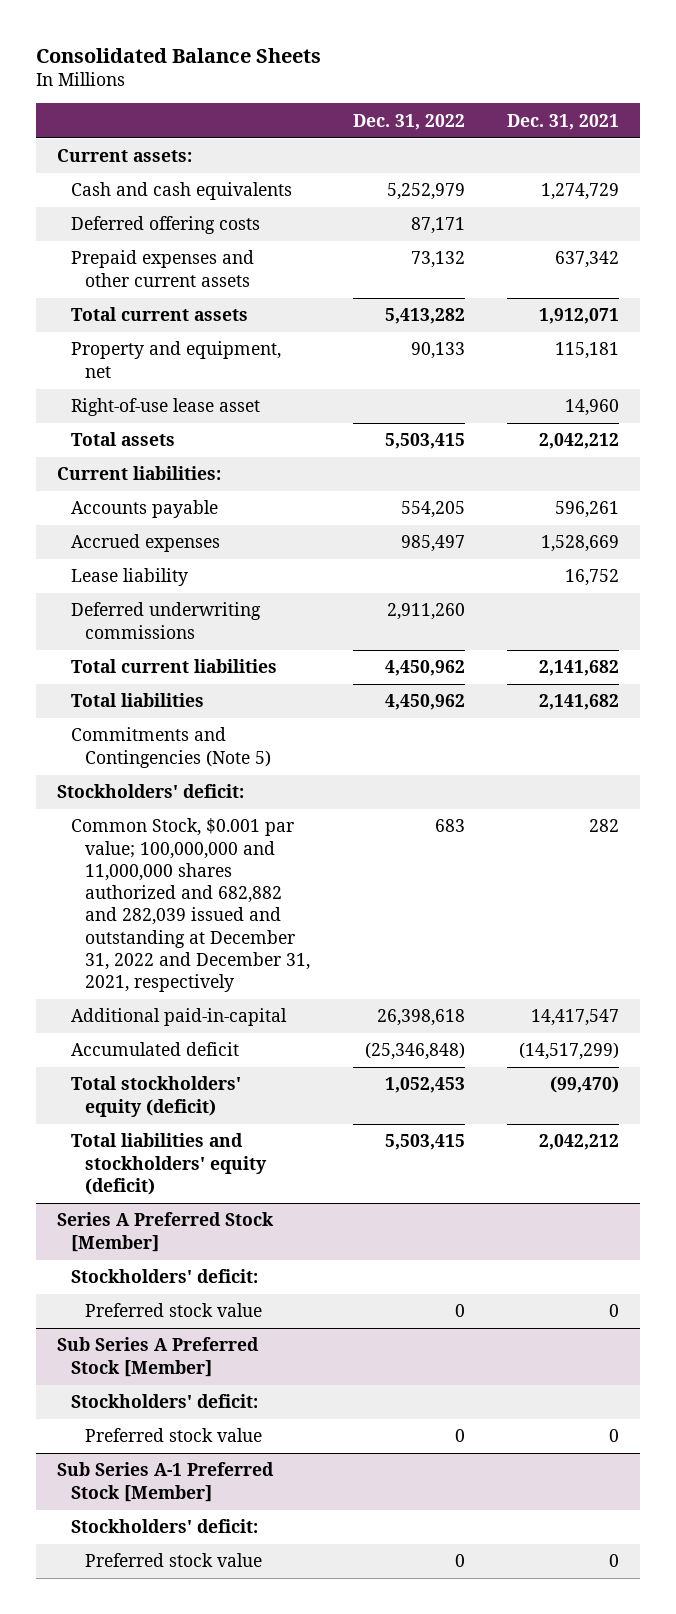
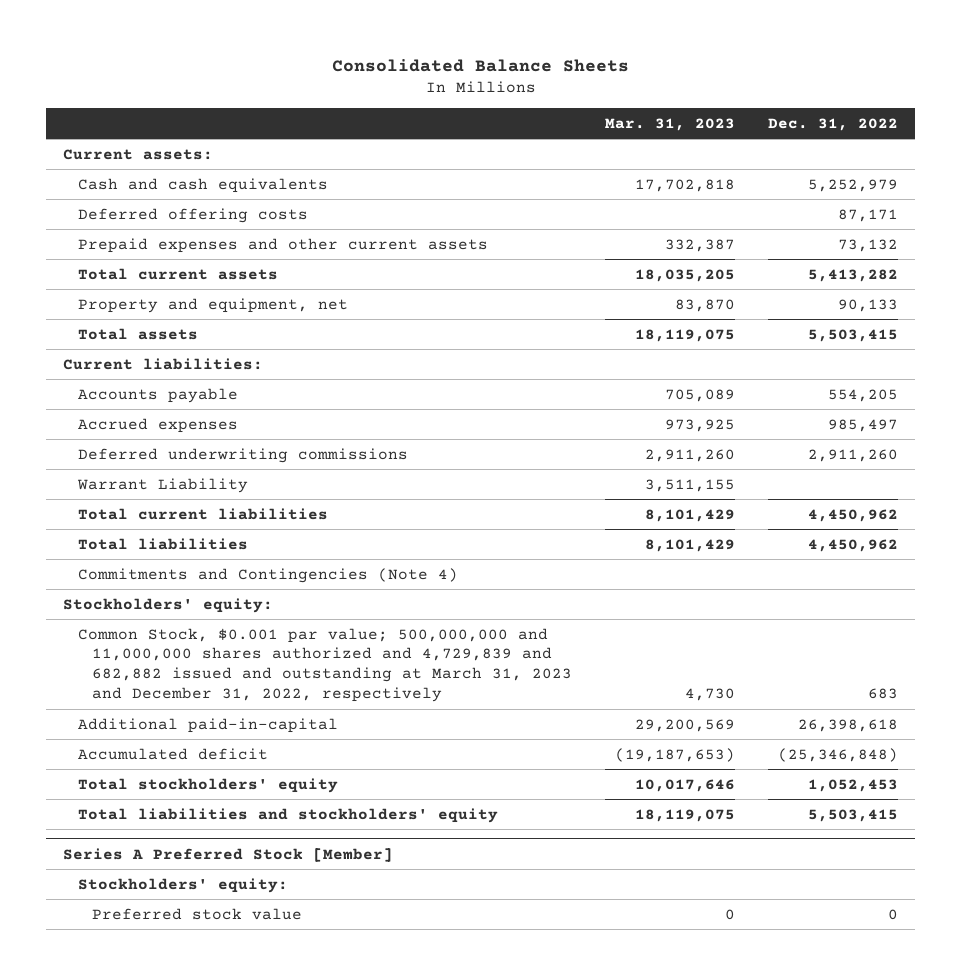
[507,113,620,130] Dec. 31, 2021 -> none
none -> [605,117,736,131] Mar. 31, 2023
[71,398,261,417] Right-of-use lease asset -> none
[71,568,189,587] Lease liability -> none
none -> [76,477,248,493] Warrant Liability
[71,727,272,768] Commitments and Contingencies (Note 5) -> [77,567,458,583] Commitments and Contingencies (Note 4)
[56,784,244,799] Stockholders' deficit: -> [63,597,274,613] Stockholders' equity:
[71,818,311,993] Common Stock, $0.001 par value; 100,000,000 and 11,000,000 shares authorized and 682,882 and 282,039 issued and outstanding at December 31, 2022 and December 31, 2021, respectively -> [77,627,572,703] Common Stock, $0.001 par value; 500,000,000 and 11,000,000 shares authorized and 4,729,839 and 682,882 issued and outstanding at March 31, 2023 and December 31, 2022, respectively
[71,1076,242,1117] Total stockholders' equity (deficit) -> [77,777,338,793] Total stockholders' equity
[71,1133,268,1195] Total liabilities and stockholders' equity (deficit) -> [77,807,498,823] Total liabilities and stockholders' equity
[85,1303,263,1318] Preferred stock value -> none
[56,1337,259,1377] Sub Series A Preferred Stock [Member] -> none
[71,1394,259,1409] Stockholders' deficit: -> none
[85,1428,263,1443] Preferred stock value -> none
[56,1462,274,1502] Sub Series A-1 Preferred Stock [Member] -> none
[71,1519,259,1534] Stockholders' deficit: -> none
[71,1269,259,1284] Stockholders' deficit: -> [77,877,288,893] Stockholders' equity:

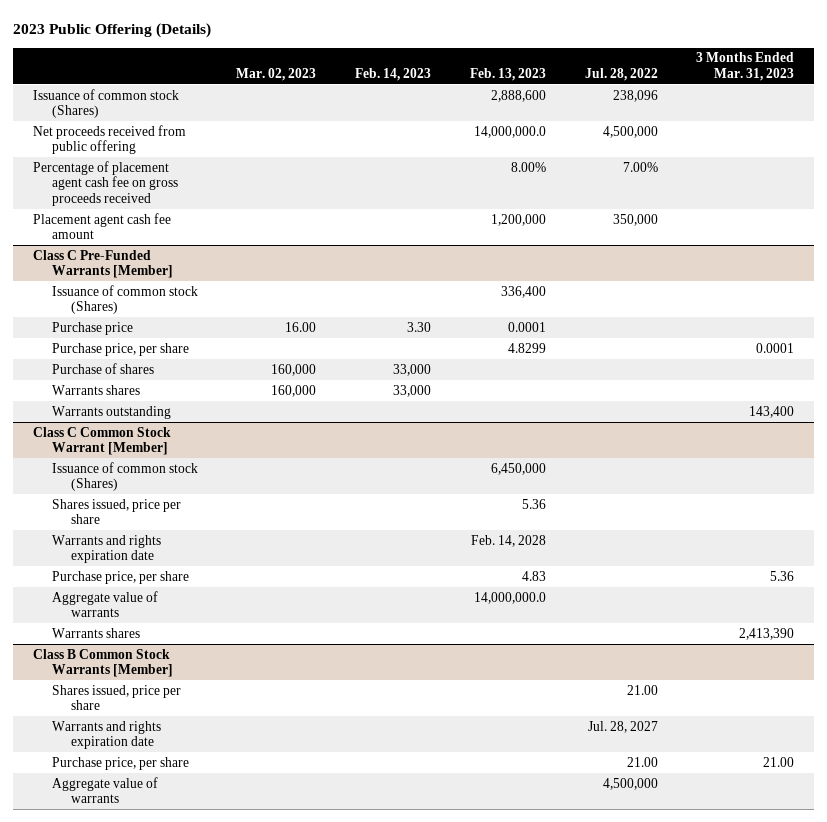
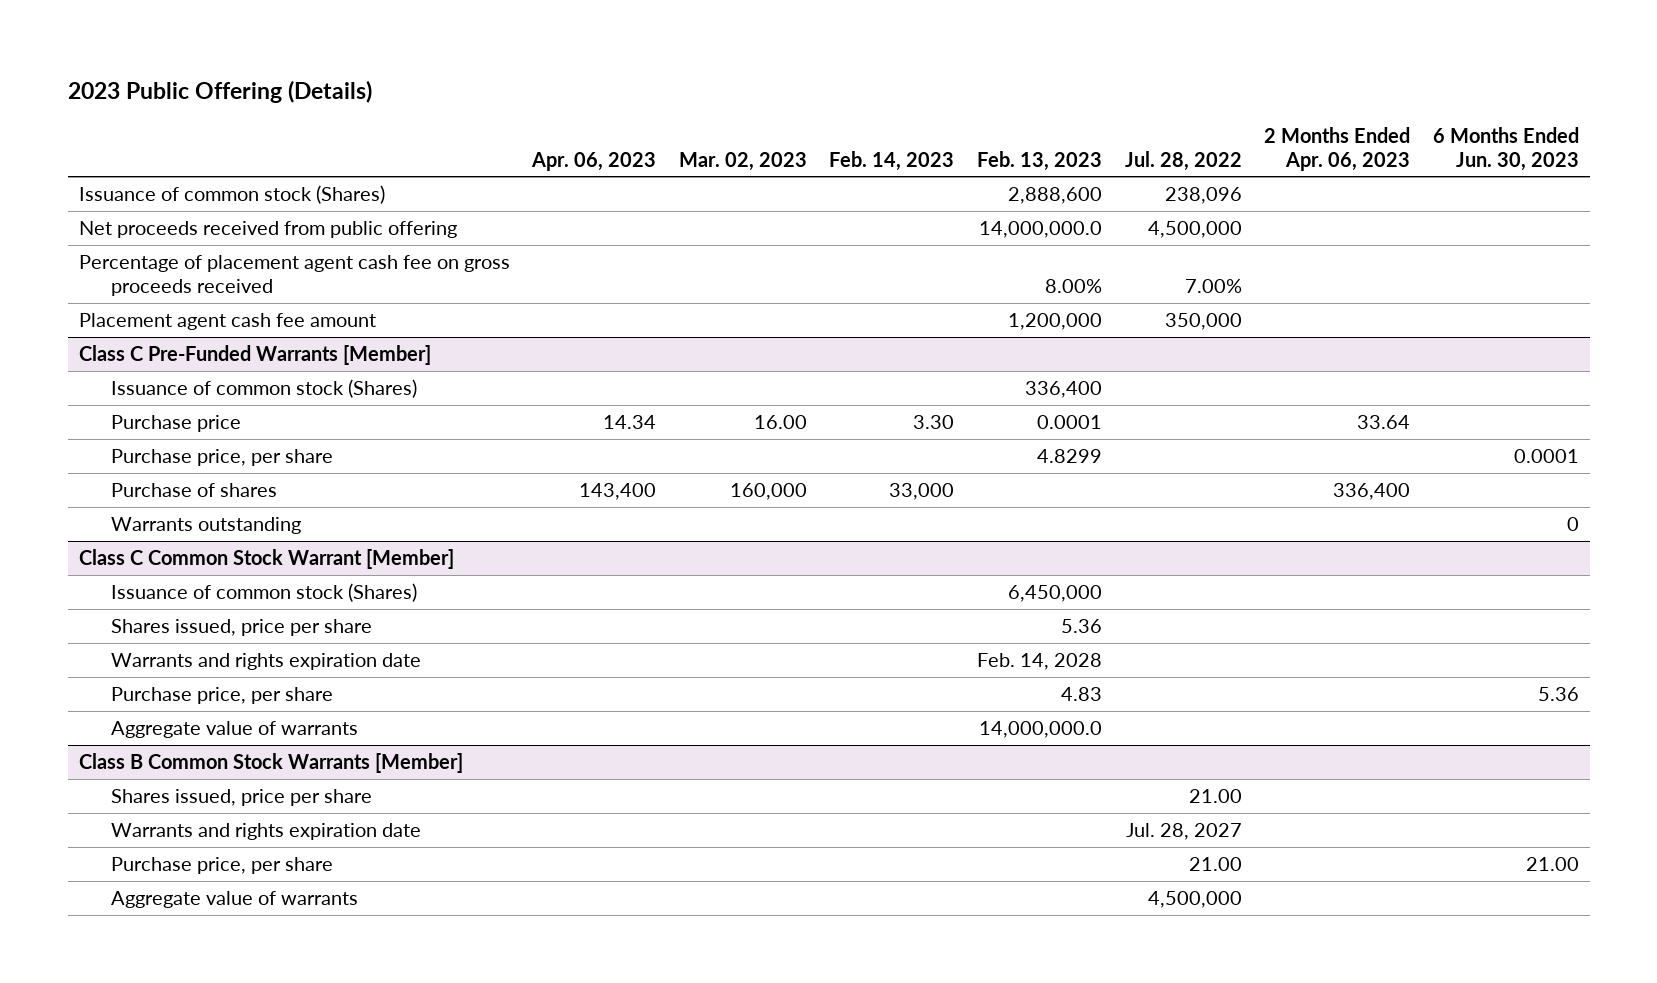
[696,52,795,81] 3 Months Ended Mar. 31, 2023 -> none
none -> [531,151,657,171] Apr. 06, 2023
none -> [1264,126,1411,171] 2 Months Ended Apr. 06, 2023
none -> [1432,126,1579,171] 6 Months Ended Jun. 30, 2023
[51,384,140,395] Warrants shares -> none
[51,627,140,638] Warrants shares -> none

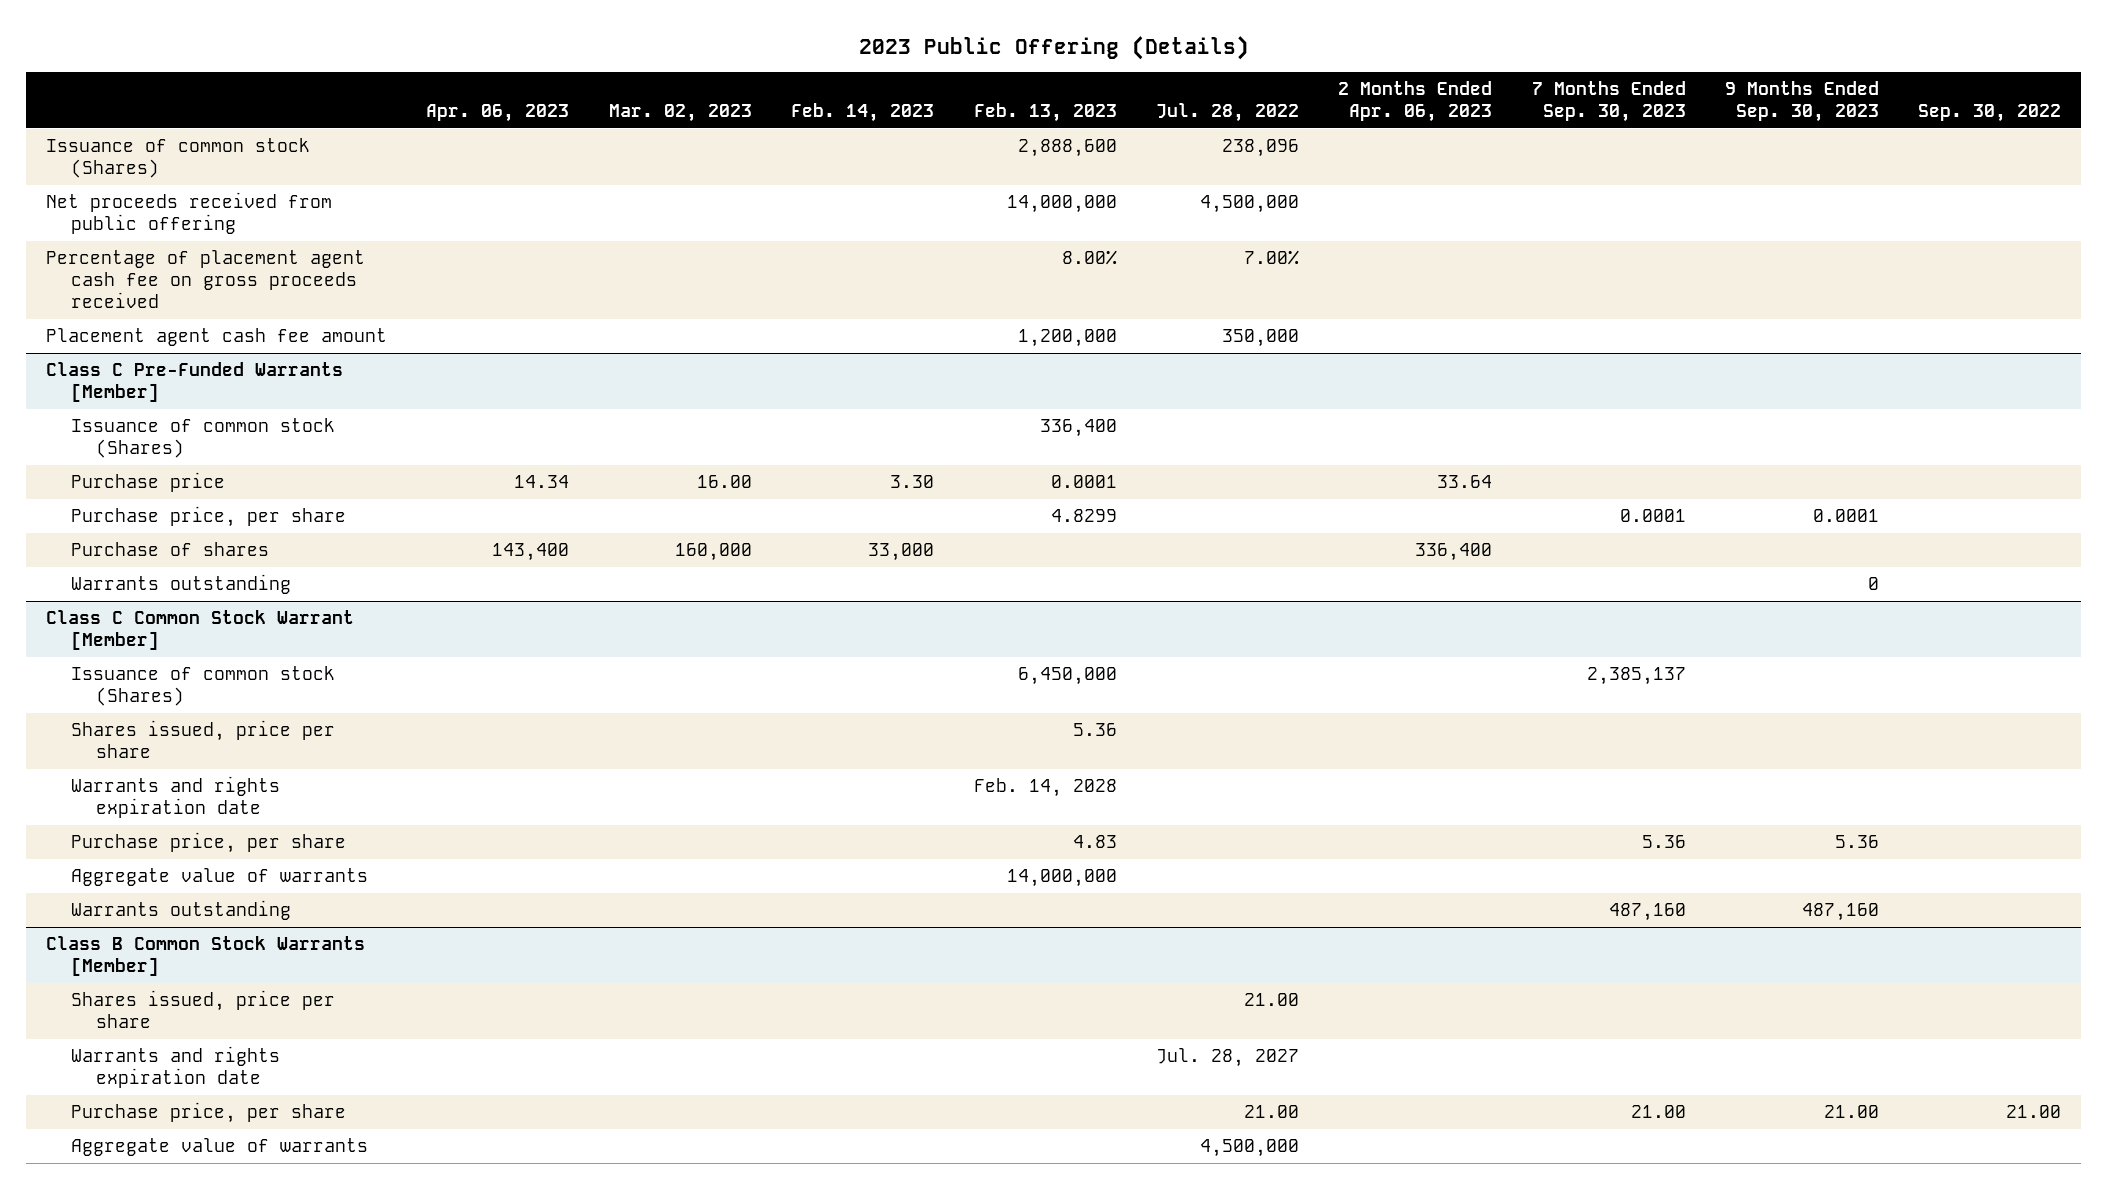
[1432,126,1579,171] 6 Months Ended Jun. 30, 2023 -> none
none -> [1531,80,1686,122] 7 Months Ended Sep. 30, 2023
none -> [1724,80,1879,122] 9 Months Ended Sep. 30, 2023
none -> [1918,103,2062,122] Sep. 30, 2022
[978,221,1102,239] 14,000,000.0 -> [1006,195,1117,214] 14,000,000
[978,721,1102,739] 14,000,000.0 -> [1006,869,1117,888] 14,000,000
none -> [71,900,292,921] Warrants outstanding

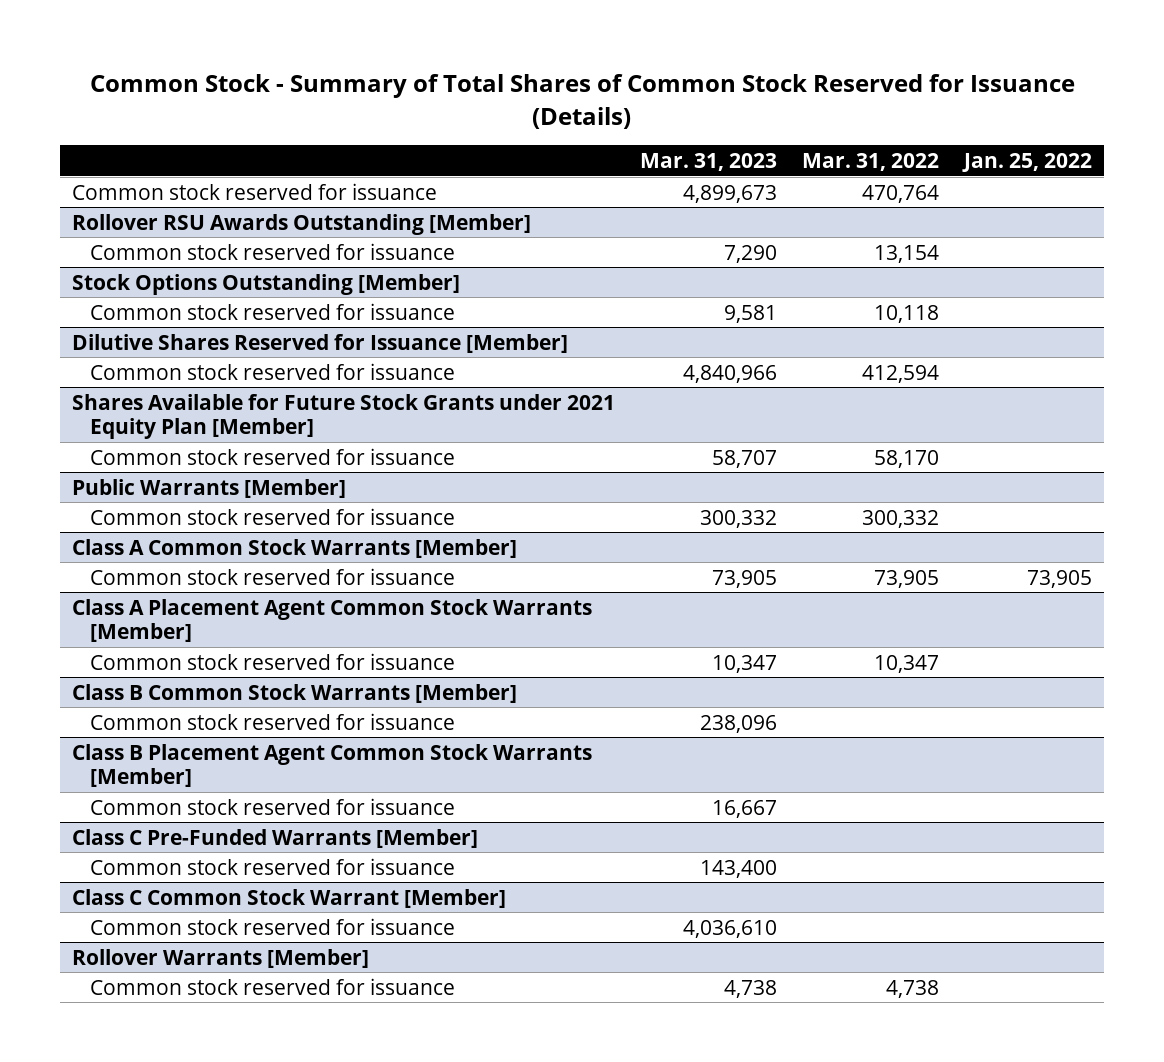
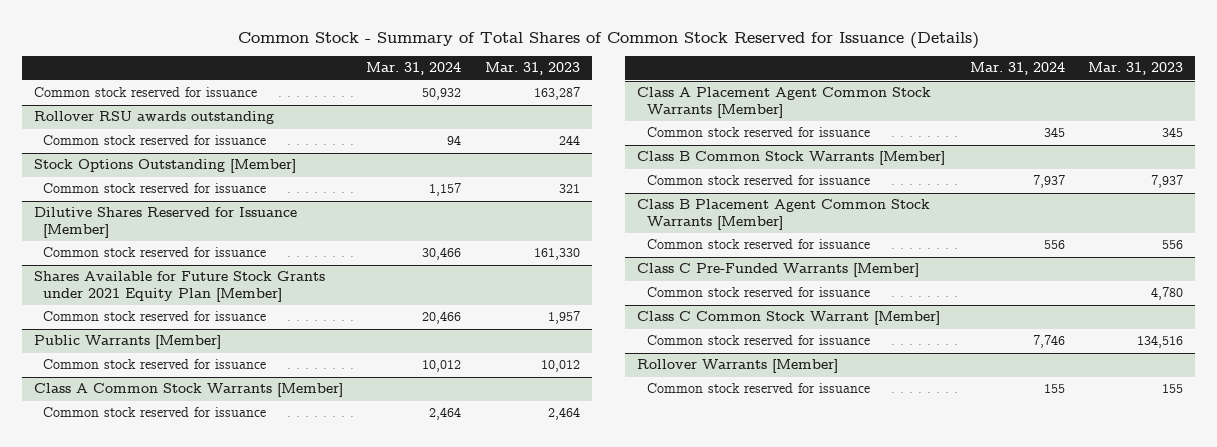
[801,152,939,171] Mar. 31, 2022 -> none
[961,152,1092,172] Jan. 25, 2022 -> none
none -> [366,62,462,76] Mar. 31, 2024
[683,184,778,203] 4,899,673 -> [533,87,580,101] 163,287
[72,213,532,235] Rollover RSU Awards Outstanding [Member] -> [33,111,274,125] Rollover RSU awards outstanding
[724,244,778,263] 7,290 -> [558,135,580,146] 244
[724,304,778,323] 9,581 -> [558,184,580,194] 321
[683,364,778,383] 4,840,966 -> [533,248,580,261] 161,330
[712,449,778,468] 58,707 -> [547,311,580,325] 1,957
[700,509,778,528] 300,332 -> [540,360,580,373] 10,012
[712,569,778,588] 73,905 -> [547,407,580,421] 2,464
[712,654,778,673] 10,347 -> [1162,127,1184,138] 345
[700,714,778,733] 238,096 -> [1151,175,1184,189] 7,937
[712,799,778,818] 16,667 -> [1162,240,1184,250] 556
[700,859,778,878] 143,400 -> [1151,287,1184,301] 4,780
[683,919,778,938] 4,036,610 -> [1137,335,1184,349] 134,516
[724,979,778,998] 4,738 -> [1162,384,1184,394] 155

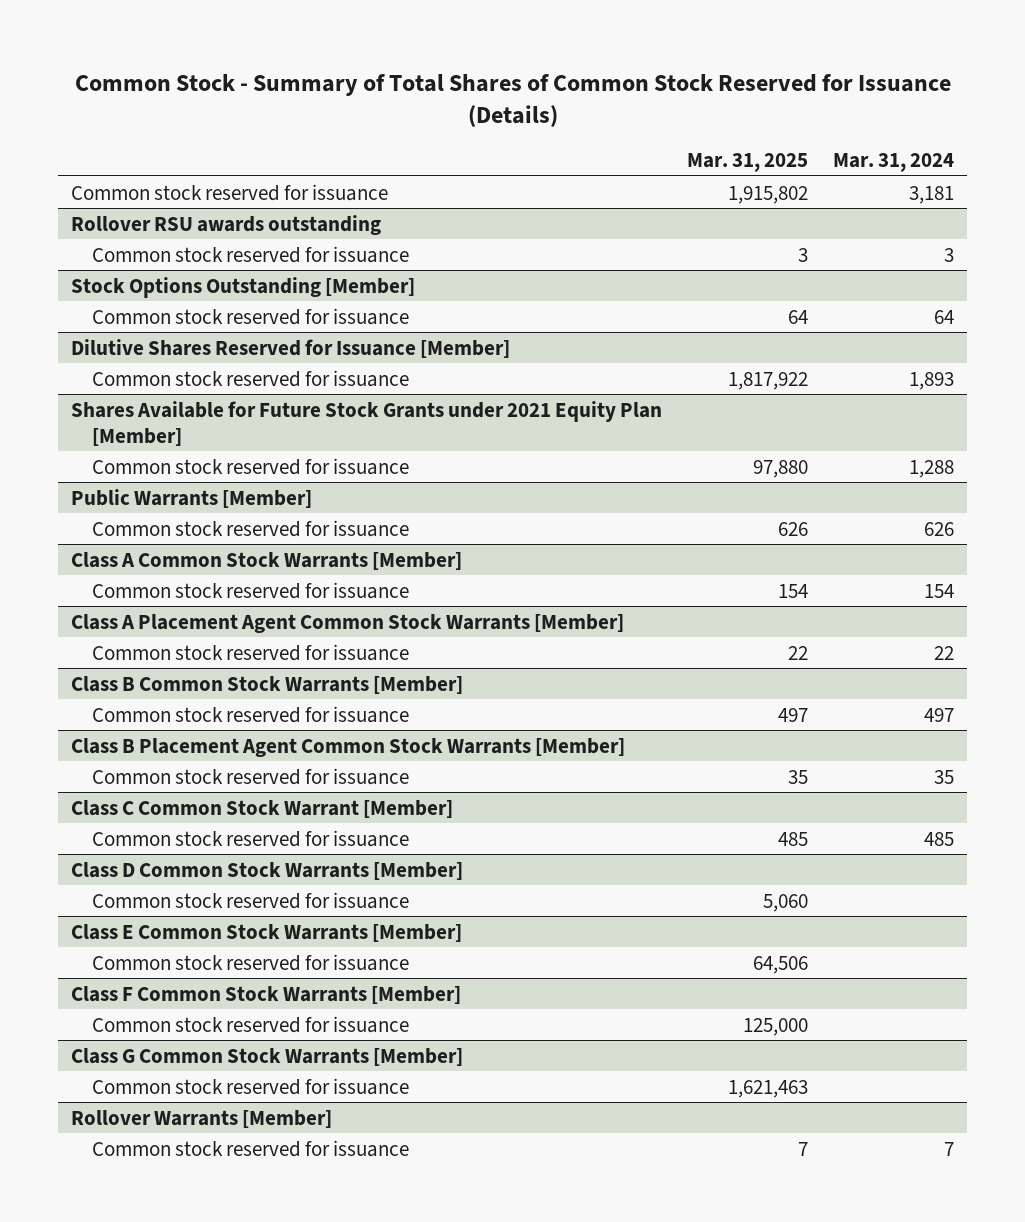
[484,62,580,76] Mar. 31, 2023 -> none
none -> [687,152,809,172] Mar. 31, 2025
[422,88,462,101] 50,932 -> [909,185,955,204] 3,181
[447,135,462,146] 94 -> [944,247,955,262] 3
[429,183,462,197] 1,157 -> [934,309,955,324] 64
[422,247,462,261] 30,466 -> [909,371,955,390] 1,893
[422,311,462,325] 20,466 -> [909,459,955,478] 1,288
[422,360,462,373] 10,012 -> [924,521,955,536] 626
[429,407,462,421] 2,464 -> [924,583,955,598] 154
[1043,127,1065,138] 345 -> [934,645,955,660] 22
[1032,175,1065,189] 7,937 -> [924,707,955,722] 497
[637,263,920,278] Class C Pre-Funded Warrants [Member] -> none
[646,287,870,298] Common stock reserved for issuance -> none
[1043,240,1065,250] 556 -> [934,769,955,784] 35
[1032,335,1065,349] 7,746 -> [924,831,955,846] 485
none -> [70,861,463,880] Class D Common Stock Warrants [Member]
none -> [92,891,410,909] Common stock reserved for issuance
none -> [70,923,462,942] Class E Common Stock Warrants [Member]
none -> [92,953,410,971] Common stock reserved for issuance
none -> [70,985,461,1004] Class F Common Stock Warrants [Member]
none -> [92,1015,410,1033] Common stock reserved for issuance
none -> [70,1047,463,1066] Class G Common Stock Warrants [Member]
none -> [92,1077,410,1095] Common stock reserved for issuance
[1043,384,1065,394] 155 -> [944,1141,955,1156] 7

